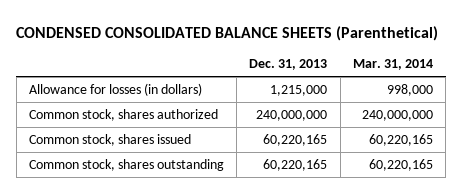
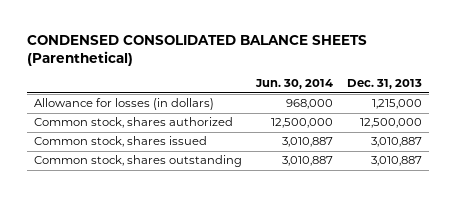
[352,59,433,71] Mar. 31, 2014 -> none
none -> [255,79,334,90] Jun. 30, 2014
[256,109,328,121] 240,000,000 -> [360,118,423,129] 12,500,000
[263,133,328,146] 60,220,165 -> [371,137,423,148] 3,010,887
[263,158,328,171] 60,220,165 -> [371,156,423,167] 3,010,887

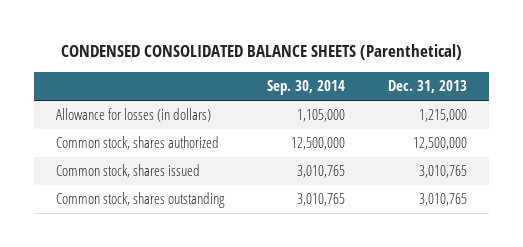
[255,79,334,90] Jun. 30, 2014 -> none
none -> [267,80,346,96] Sep. 30, 2014
[371,137,423,148] 3,010,887 -> [419,165,468,179] 3,010,765
[371,156,423,167] 3,010,887 -> [419,193,468,207] 3,010,765

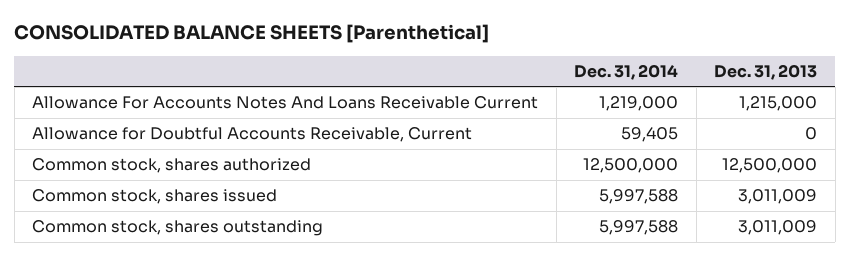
[60,43,462,60] CONDENSED CONSOLIDATED BALANCE SHEETS (Parenthetical) -> [14,24,490,44] CONSOLIDATED BALANCE SHEETS [Parenthetical]
[267,80,346,96] Sep. 30, 2014 -> none
none -> [574,63,679,80] Dec. 31, 2014
[55,108,211,123] Allowance for losses (in dollars) -> [32,96,539,110] Allowance For Accounts Notes And Loans Receivable Current
none -> [32,127,473,143] Allowance for Doubtful Accounts Receivable, Current
[419,165,468,179] 3,010,765 -> [738,189,818,205] 3,011,009
[419,193,468,207] 3,010,765 -> [738,220,818,236] 3,011,009

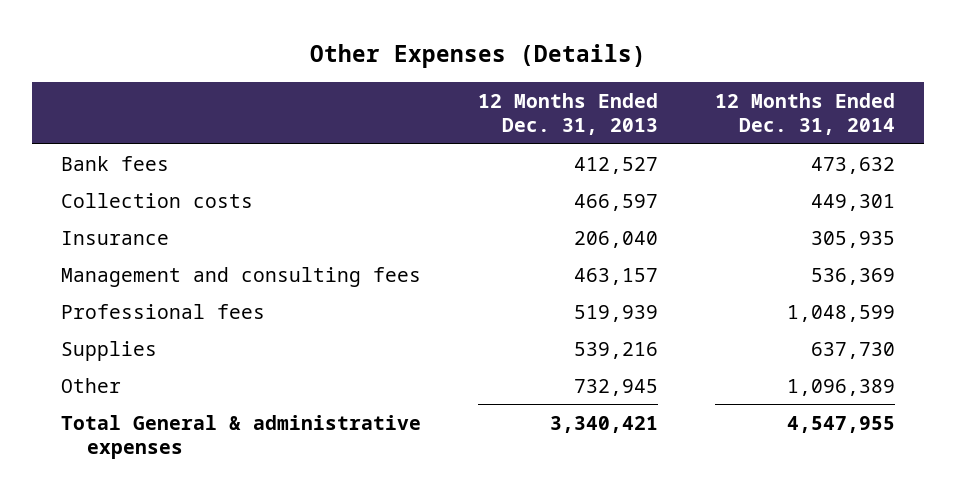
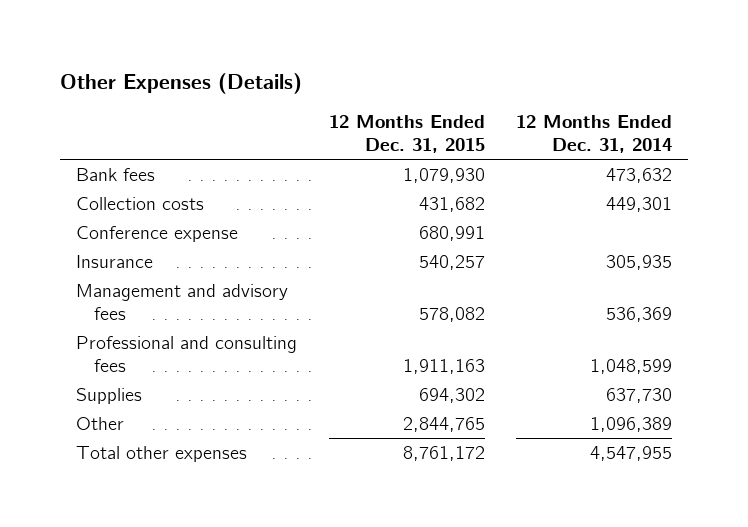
[477,92,658,136] 12 Months Ended Dec. 31, 2013 -> none
none -> [328,114,485,154] 12 Months Ended Dec. 31, 2015
none -> [75,225,238,242] Conference expense
[60,266,421,287] Management and consulting fees -> [75,283,288,321] Management and advisory fees
[60,303,265,319] Professional fees -> [75,335,297,373] Professional and consulting fees
[60,414,421,460] Total General & administrative expenses -> [75,445,247,462] Total other expenses

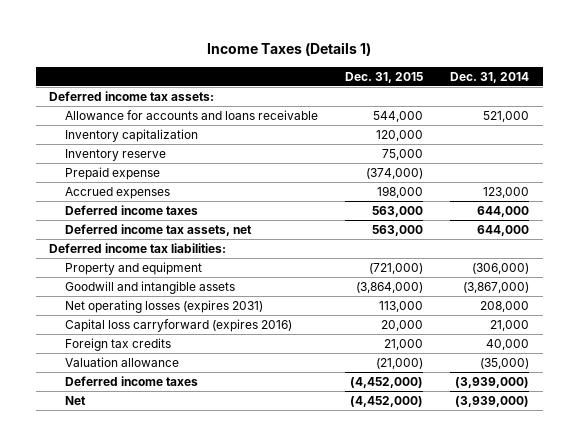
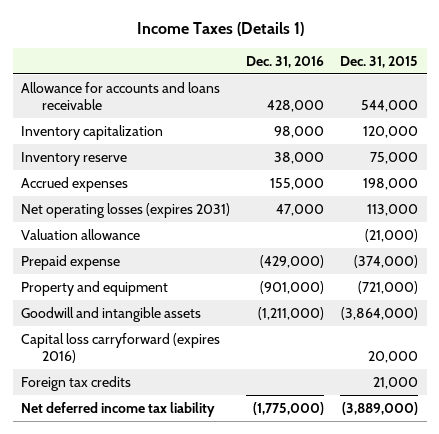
[450,71,530,83] Dec. 31, 2014 -> none
none -> [246,55,325,68] Dec. 31, 2016
[49,91,215,102] Deferred income tax assets: -> none
[65,205,199,216] Deferred income taxes -> none
[65,224,253,237] Deferred income tax assets, net -> none
[49,243,227,254] Deferred income tax liabilities: -> none
[65,300,264,314] Net operating losses (expires 2031) -> [20,202,230,218] Net operating losses (expires 2031)
[65,357,180,368] Valuation allowance -> [20,228,140,240] Valuation allowance
[65,167,161,181] Prepaid expense -> [20,254,120,270] Prepaid expense
[65,376,199,387] Deferred income taxes -> none
[65,396,87,406] Net -> [20,401,215,417] Net deferred income tax liability
[350,396,424,408] (4,452,000) -> [342,401,419,415] (3,889,000)

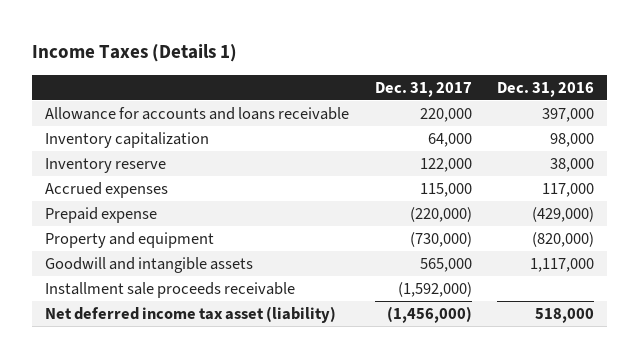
[340,55,419,68] Dec. 31, 2015 -> none
none -> [374,81,472,97] Dec. 31, 2017
[267,100,325,113] 428,000 -> [542,108,595,123] 397,000
[20,202,230,218] Net operating losses (expires 2031) -> none
[20,228,140,240] Valuation allowance -> none
[270,177,325,190] 155,000 -> [542,183,595,198] 117,000
[20,332,220,364] Capital loss carryforward (expires 2016) -> none
[20,375,131,391] Foreign tax credits -> none
[260,280,325,294] (901,000) -> [532,232,595,248] (820,000)
[258,306,325,320] (1,211,000) -> [530,258,595,273] 1,117,000
none -> [45,282,296,299] Installment sale proceeds receivable
[20,401,215,417] Net deferred income tax liability -> [45,306,337,324] Net deferred income tax asset (liability)
[253,401,325,415] (1,775,000) -> [535,308,595,324] 518,000

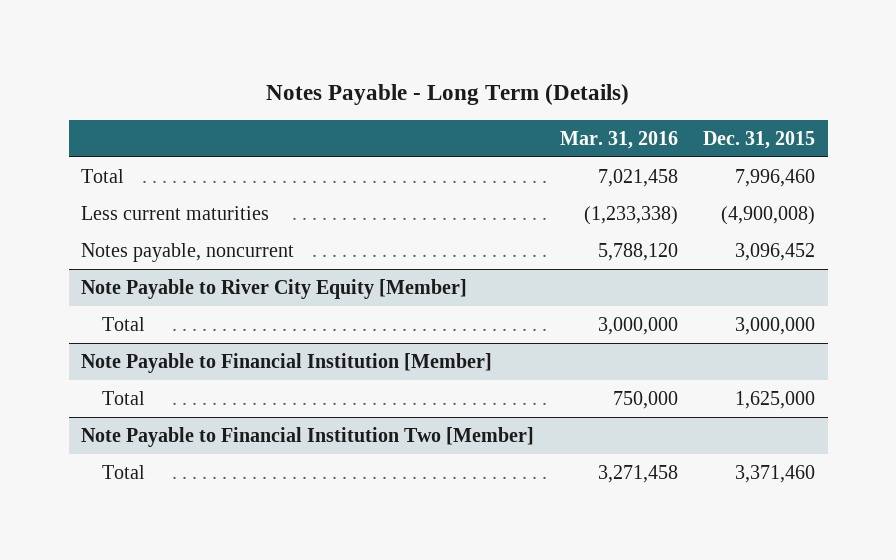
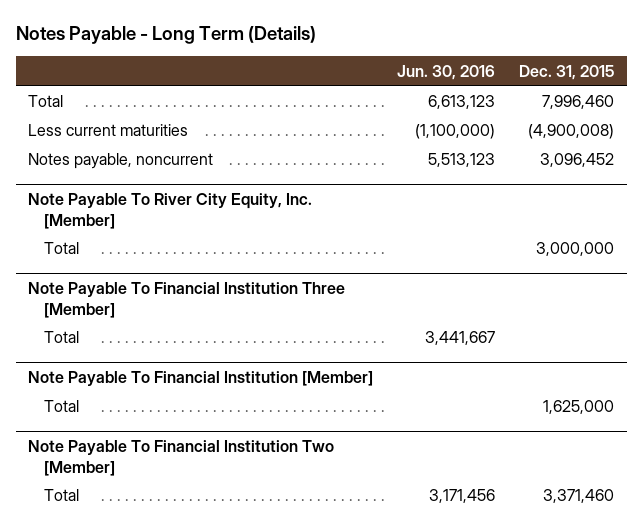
[559,130,678,149] Mar. 31, 2016 -> none
none -> [397,64,496,80] Jun. 30, 2016
[81,279,468,300] Note Payable to River City Equity [Member] -> [27,192,312,229] Note Payable To River City Equity, Inc. [Member]
none -> [27,281,345,318] Note Payable To Financial Institution Three [Member]
none -> [43,331,79,344] Total
[81,353,493,374] Note Payable to Financial Institution [Member] -> [27,370,373,386] Note Payable To Financial Institution [Member]
[81,427,535,448] Note Payable to Financial Institution Two [Member] -> [27,439,334,476] Note Payable To Financial Institution Two [Member]

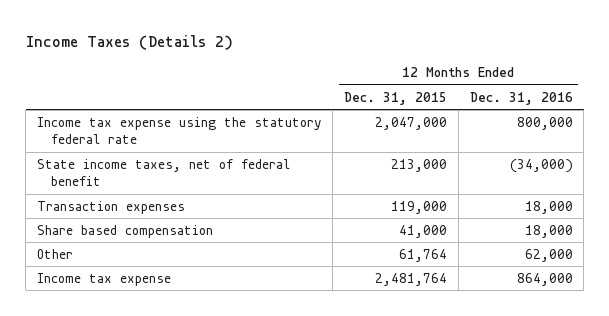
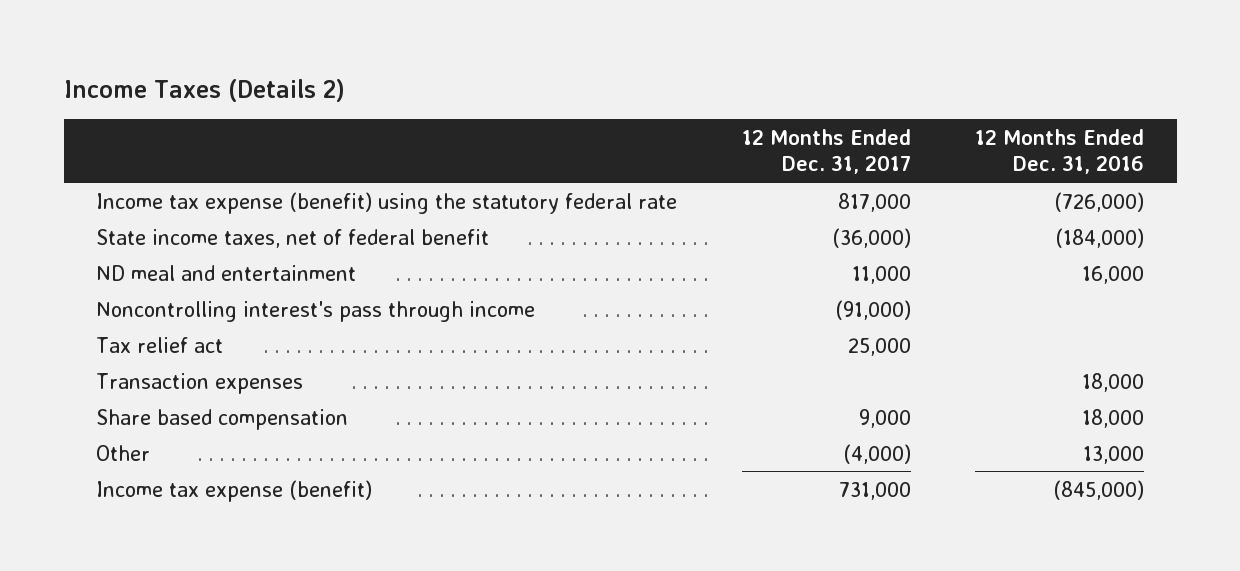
[344,91,448,105] Dec. 31, 2015 -> none
none -> [741,129,911,175] 12 Months Ended Dec. 31, 2017
[36,116,322,145] Income tax expense using the statutory federal rate -> [96,191,678,214] Income tax expense (benefit) using the statutory federal rate
[516,116,573,130] 800,000 -> [1054,191,1145,212] (726,000)
[509,158,573,173] (34,000) -> [1055,227,1145,248] (184,000)
none -> [96,264,357,281] ND meal and entertainment
none -> [96,300,536,322] Noncontrolling interest's pass through income
none -> [96,336,224,353] Tax relief act
[524,248,573,262] 62,000 -> [1083,445,1145,464] 13,000
[36,272,171,286] Income tax expense -> [96,479,373,502] Income tax expense (benefit)
[516,272,573,286] 864,000 -> [1053,479,1145,500] (845,000)

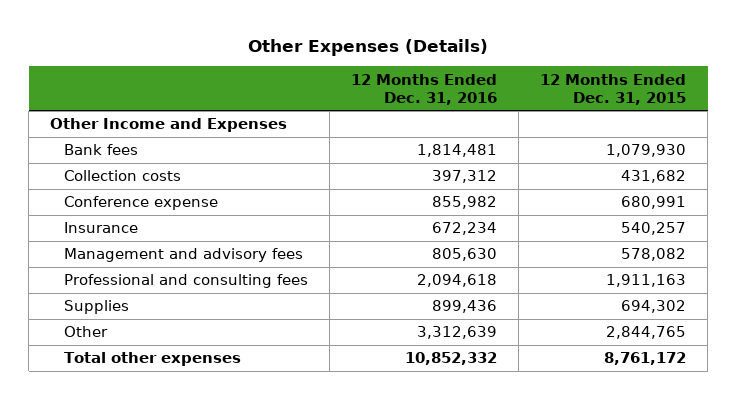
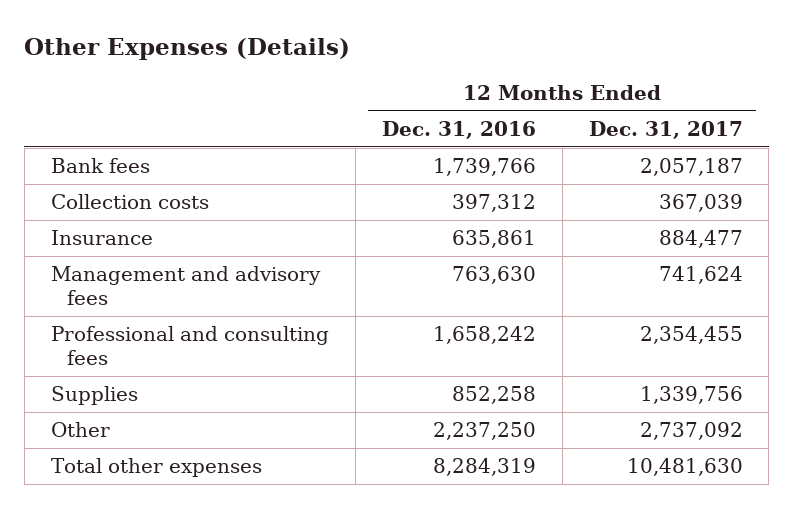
[540,73,687,105] 12 Months Ended Dec. 31, 2015 -> none
none -> [588,121,743,140] Dec. 31, 2017
[50,118,288,133] Other Income and Expenses -> none
[417,144,498,158] 1,814,481 -> [432,158,536,177] 1,739,766
[64,196,219,211] Conference expense -> none
[432,222,498,236] 672,234 -> [451,230,536,249] 635,861
[432,248,498,262] 805,630 -> [451,266,536,285] 763,630
[417,274,498,288] 2,094,618 -> [432,326,536,345] 1,658,242
[432,300,498,314] 899,436 -> [451,386,536,405] 852,258
[417,326,498,340] 3,312,639 -> [432,422,536,441] 2,237,250
[405,352,498,366] 10,852,332 -> [432,458,536,477] 8,284,319

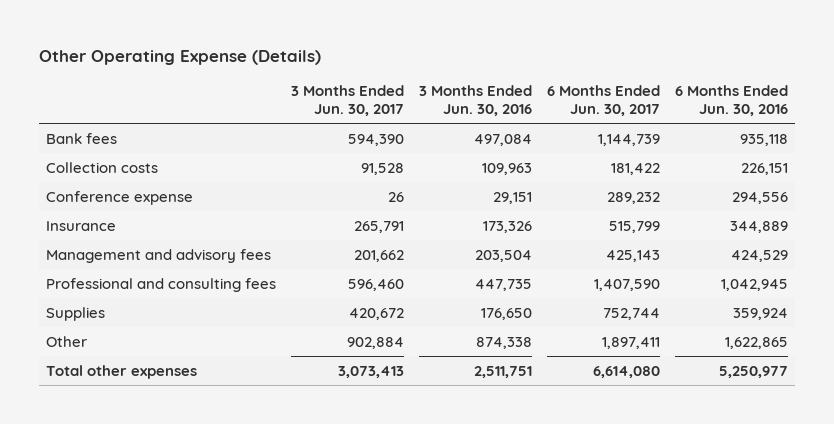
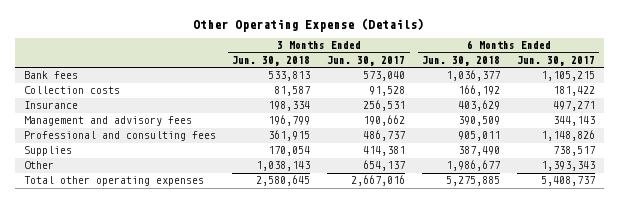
[418,85,532,117] 3 Months Ended Jun. 30, 2016 -> none
[674,85,788,117] 6 Months Ended Jun. 30, 2016 -> none
none -> [232,56,311,67] Jun. 30, 2018
none -> [422,56,501,67] Jun. 30, 2018
[348,133,405,146] 594,390 -> [363,71,406,82] 573,040
[597,133,660,146] 1,144,739 -> [541,71,596,82] 1,105,215
[46,190,194,205] Conference expense -> none
[354,220,405,233] 265,791 -> [363,100,406,112] 256,531
[608,220,660,233] 515,799 -> [553,101,596,112] 497,271
[354,249,405,262] 201,662 -> [363,115,406,127] 190,662
[605,249,660,262] 425,143 -> [553,116,596,127] 344,143
[348,278,405,291] 596,460 -> [363,130,406,142] 486,737
[593,278,660,291] 1,407,590 -> [541,130,596,142] 1,148,826
[349,307,405,320] 420,672 -> [363,146,406,157] 414,381
[602,307,660,320] 752,744 -> [553,146,596,157] 738,517
[347,336,405,349] 902,884 -> [363,160,406,172] 654,137
[601,336,660,349] 1,897,411 -> [541,161,596,172] 1,393,343
[46,364,198,379] Total other expenses -> [23,176,204,187] Total other operating expenses
[338,365,405,378] 3,073,413 -> [351,175,406,187] 2,667,016
[592,365,660,378] 6,614,080 -> [541,176,596,187] 5,408,737

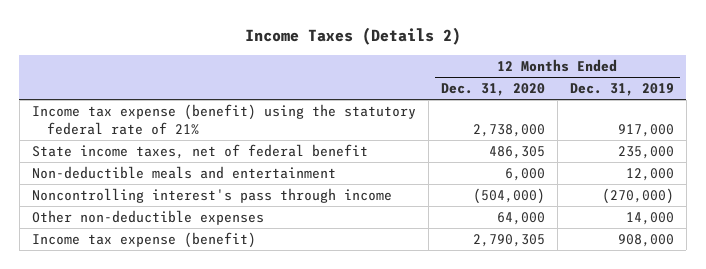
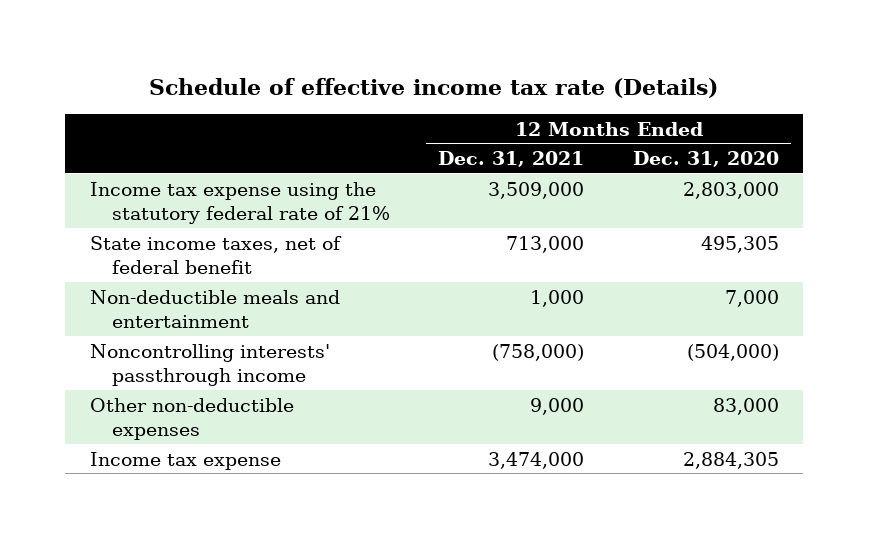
[244,27,461,46] Income Taxes (Details 2) -> [149,78,719,99] Schedule of effective income tax rate (Details)
[569,83,674,97] Dec. 31, 2019 -> none
none -> [438,151,585,168] Dec. 31, 2021
[31,103,416,135] Income tax expense (benefit) using the statutory federal rate of 21% -> [89,181,390,225] Income tax expense using the statutory federal rate of 21%
[472,123,545,137] 2,738,000 -> [683,181,780,199] 2,803,000
[488,145,545,159] 486,305 -> [701,235,780,253] 495,305
[504,167,545,181] 6,000 -> [725,289,780,307] 7,000
[31,187,392,203] Noncontrolling interest's pass through income -> [89,343,330,387] Noncontrolling interests' passthrough income
[496,211,545,225] 64,000 -> [713,397,780,415] 83,000
[31,231,256,248] Income tax expense (benefit) -> [89,451,281,470] Income tax expense
[472,233,545,247] 2,790,305 -> [683,451,780,469] 2,884,305

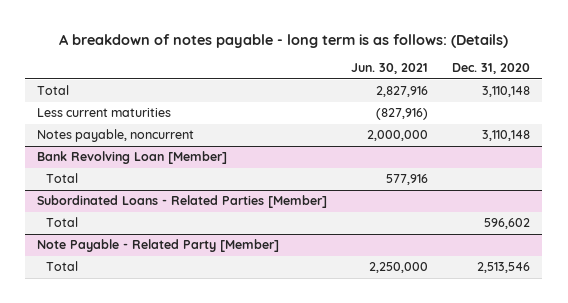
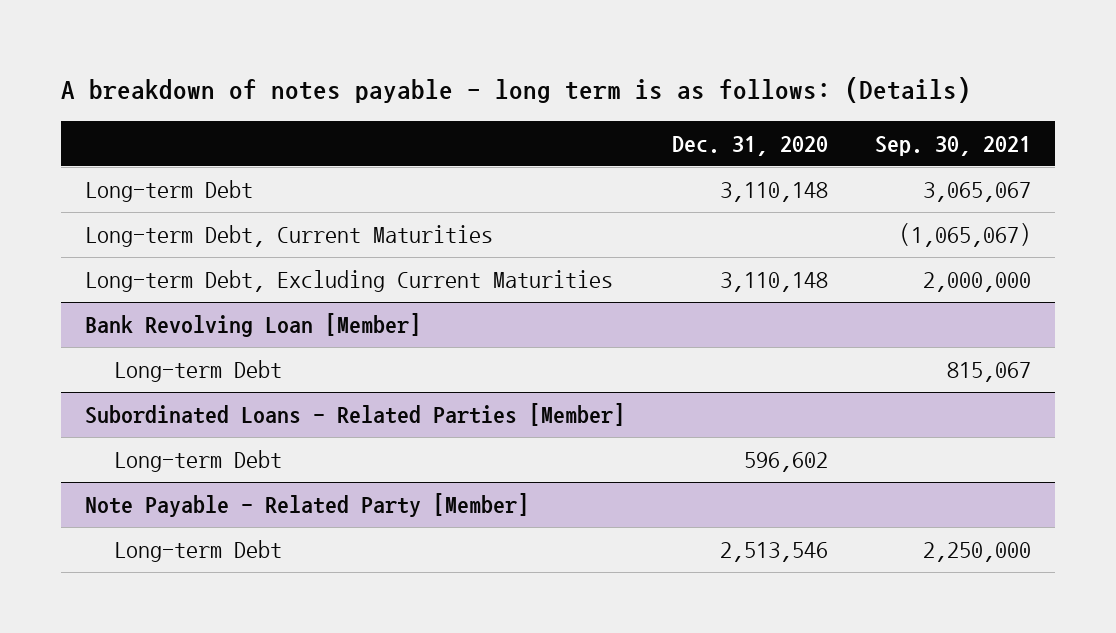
[351,63,429,75] Jun. 30, 2021 -> none
none -> [875,135,1032,156] Sep. 30, 2021
[37,85,70,96] Total -> [85,179,254,202] Long-term Debt
[37,108,172,118] Less current maturities -> [85,224,494,247] Long-term Debt, Current Maturities
[37,129,195,143] Notes payable, noncurrent -> [85,269,614,292] Long-term Debt, Excluding Current Maturities
[46,173,79,184] Total -> [114,359,283,382] Long-term Debt
[46,217,79,228] Total -> [114,449,283,472] Long-term Debt
[46,261,79,272] Total -> [114,539,283,562] Long-term Debt

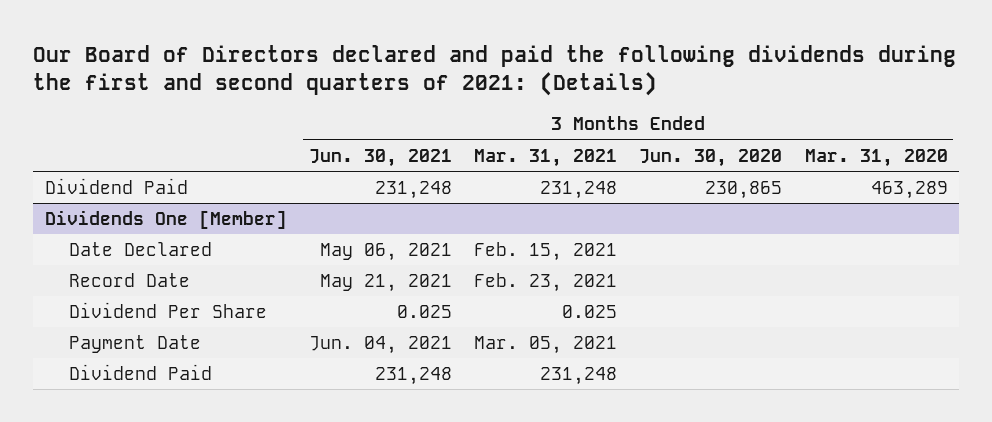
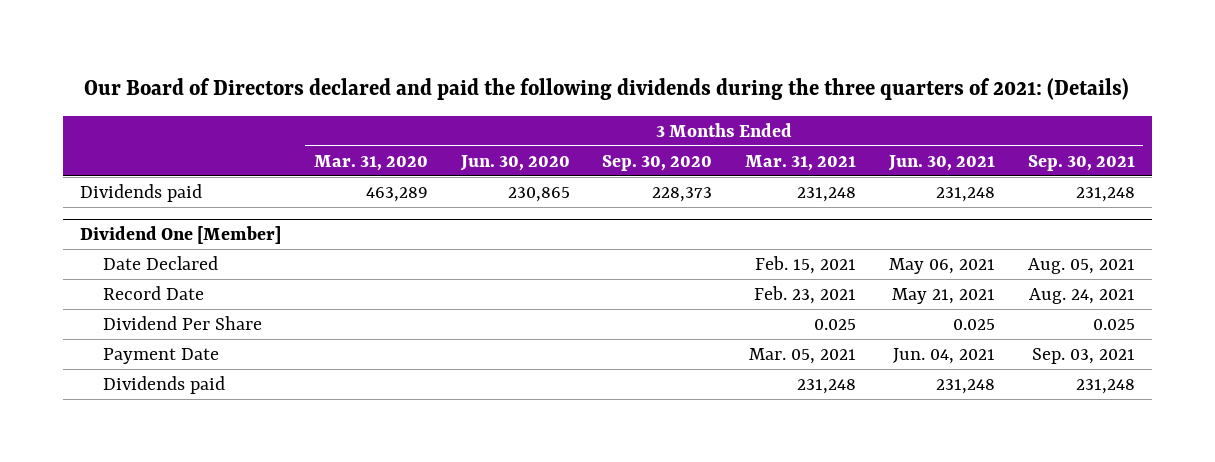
[33,44,957,96] Our Board of Directors declared and paid the following dividends during the first and second quarters of 2021: (Details) -> [84,78,1130,101] Our Board of Directors declared and paid the following dividends during the three quarters of 2021: (Details)
none -> [602,154,713,171] Sep. 30, 2020
none -> [1028,154,1136,171] Sep. 30, 2021
[44,178,188,195] Dividend Paid -> [79,183,202,202] Dividends paid
[44,210,287,230] Dividends One [Member] -> [79,226,281,245] Dividend One [Member]
[69,364,213,381] Dividend Paid -> [102,375,225,394] Dividends paid

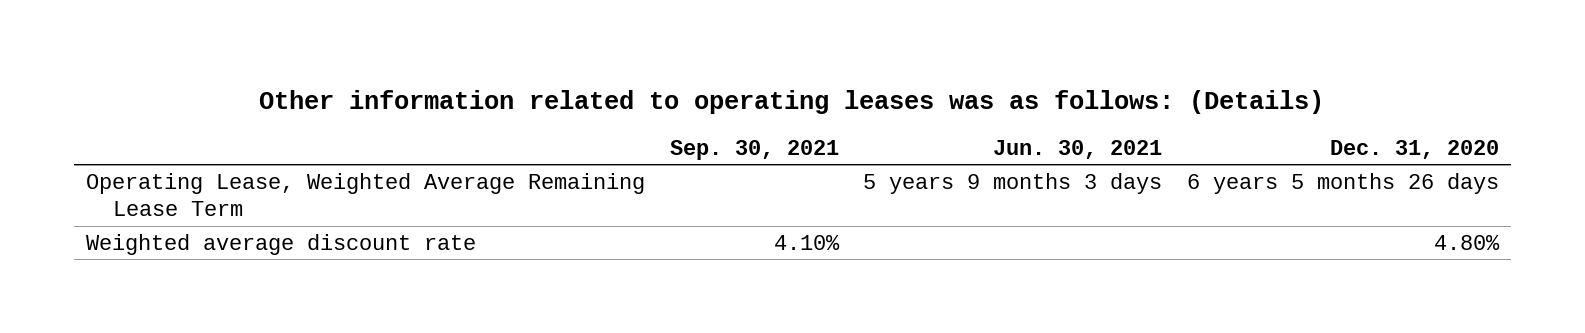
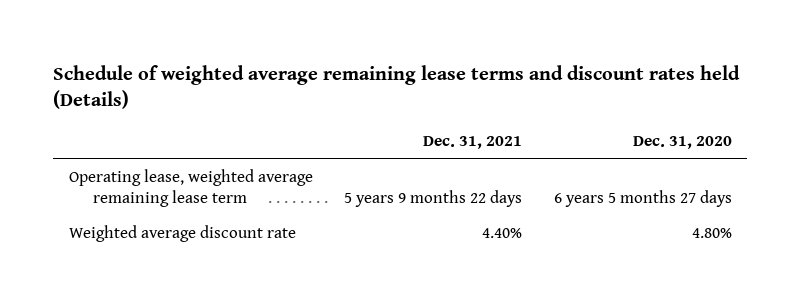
[259,89,1325,114] Other information related to operating leases was as follows: (Details) -> [52,64,740,110] Schedule of weighted average remaining lease terms and discount rates held (Details)
[669,139,839,160] Sep. 30, 2021 -> none
[993,139,1163,159] Jun. 30, 2021 -> none
none -> [423,135,523,149] Dec. 31, 2021
[86,173,646,217] Operating Lease, Weighted Average Remaining Lease Term -> [68,168,313,207] Operating lease, weighted average remaining lease term
[1186,173,1499,195] 6 years 5 months 26 days -> [553,189,732,207] 6 years 5 months 27 days

